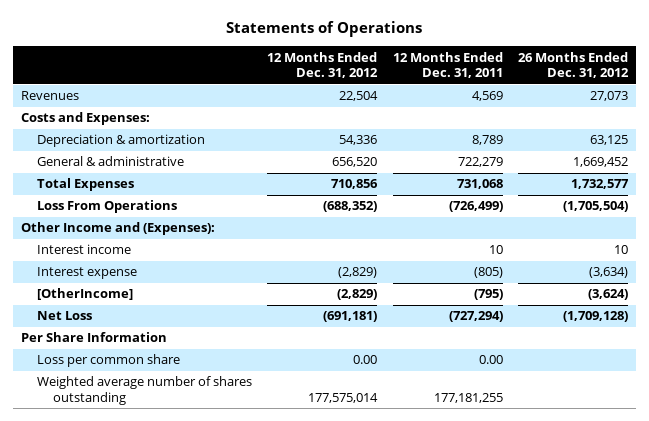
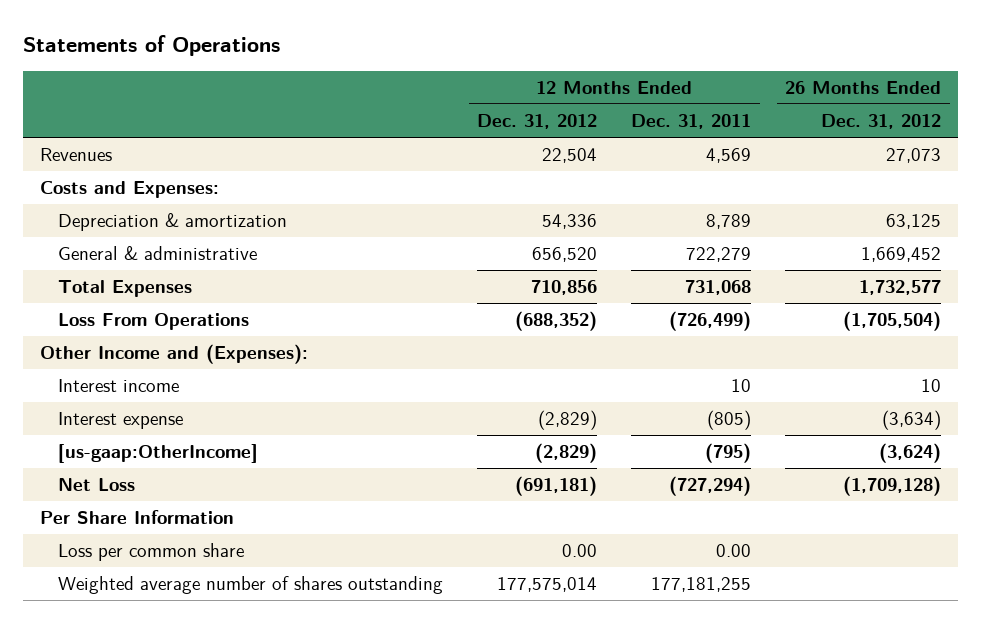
[36,288,133,301] [OtherIncome] -> [58,444,259,464] [us-gaap:OtherIncome]

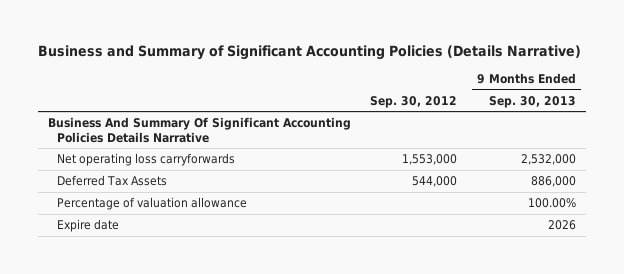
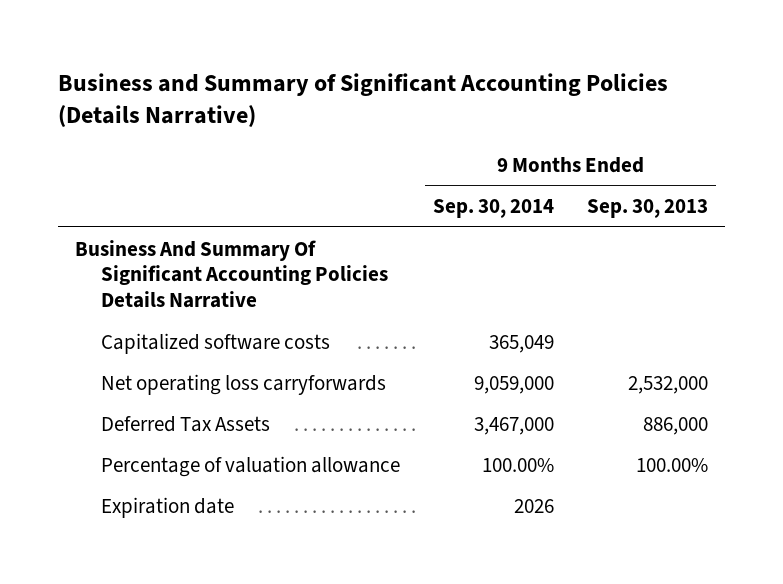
[370,95,458,108] Sep. 30, 2012 -> none
none -> [432,199,554,219] Sep. 30, 2014
none -> [100,332,330,354] Capitalized software costs
[56,219,119,233] Expire date -> none
none -> [100,496,234,518] Expiration date

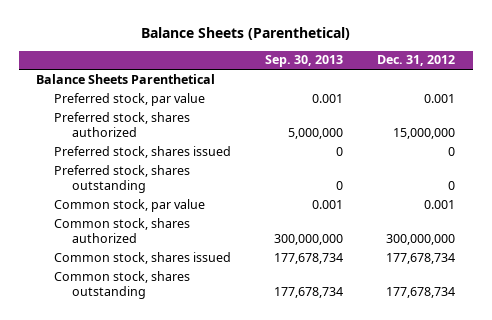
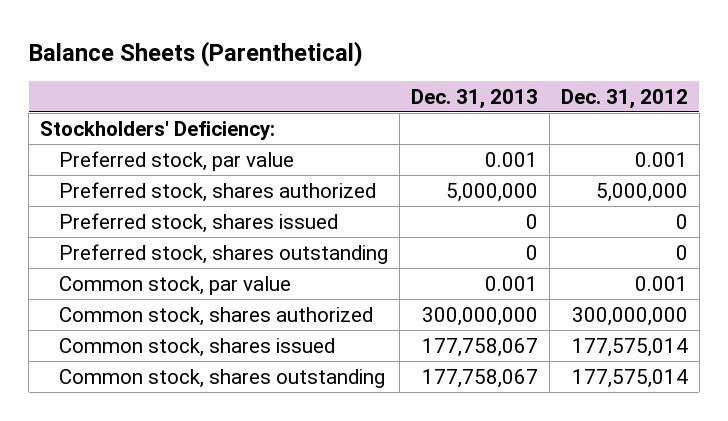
[265,55,344,68] Sep. 30, 2013 -> none
none -> [411,88,539,109] Dec. 31, 2013
[36,73,216,84] Balance Sheets Parenthetical -> none
none -> [40,120,276,140] Stockholders' Deficiency:
[393,128,456,140] 15,000,000 -> [595,182,688,202] 5,000,000
[386,252,456,264] 177,678,734 -> [571,337,688,357] 177,575,014
[386,287,456,299] 177,678,734 -> [571,368,688,388] 177,575,014

